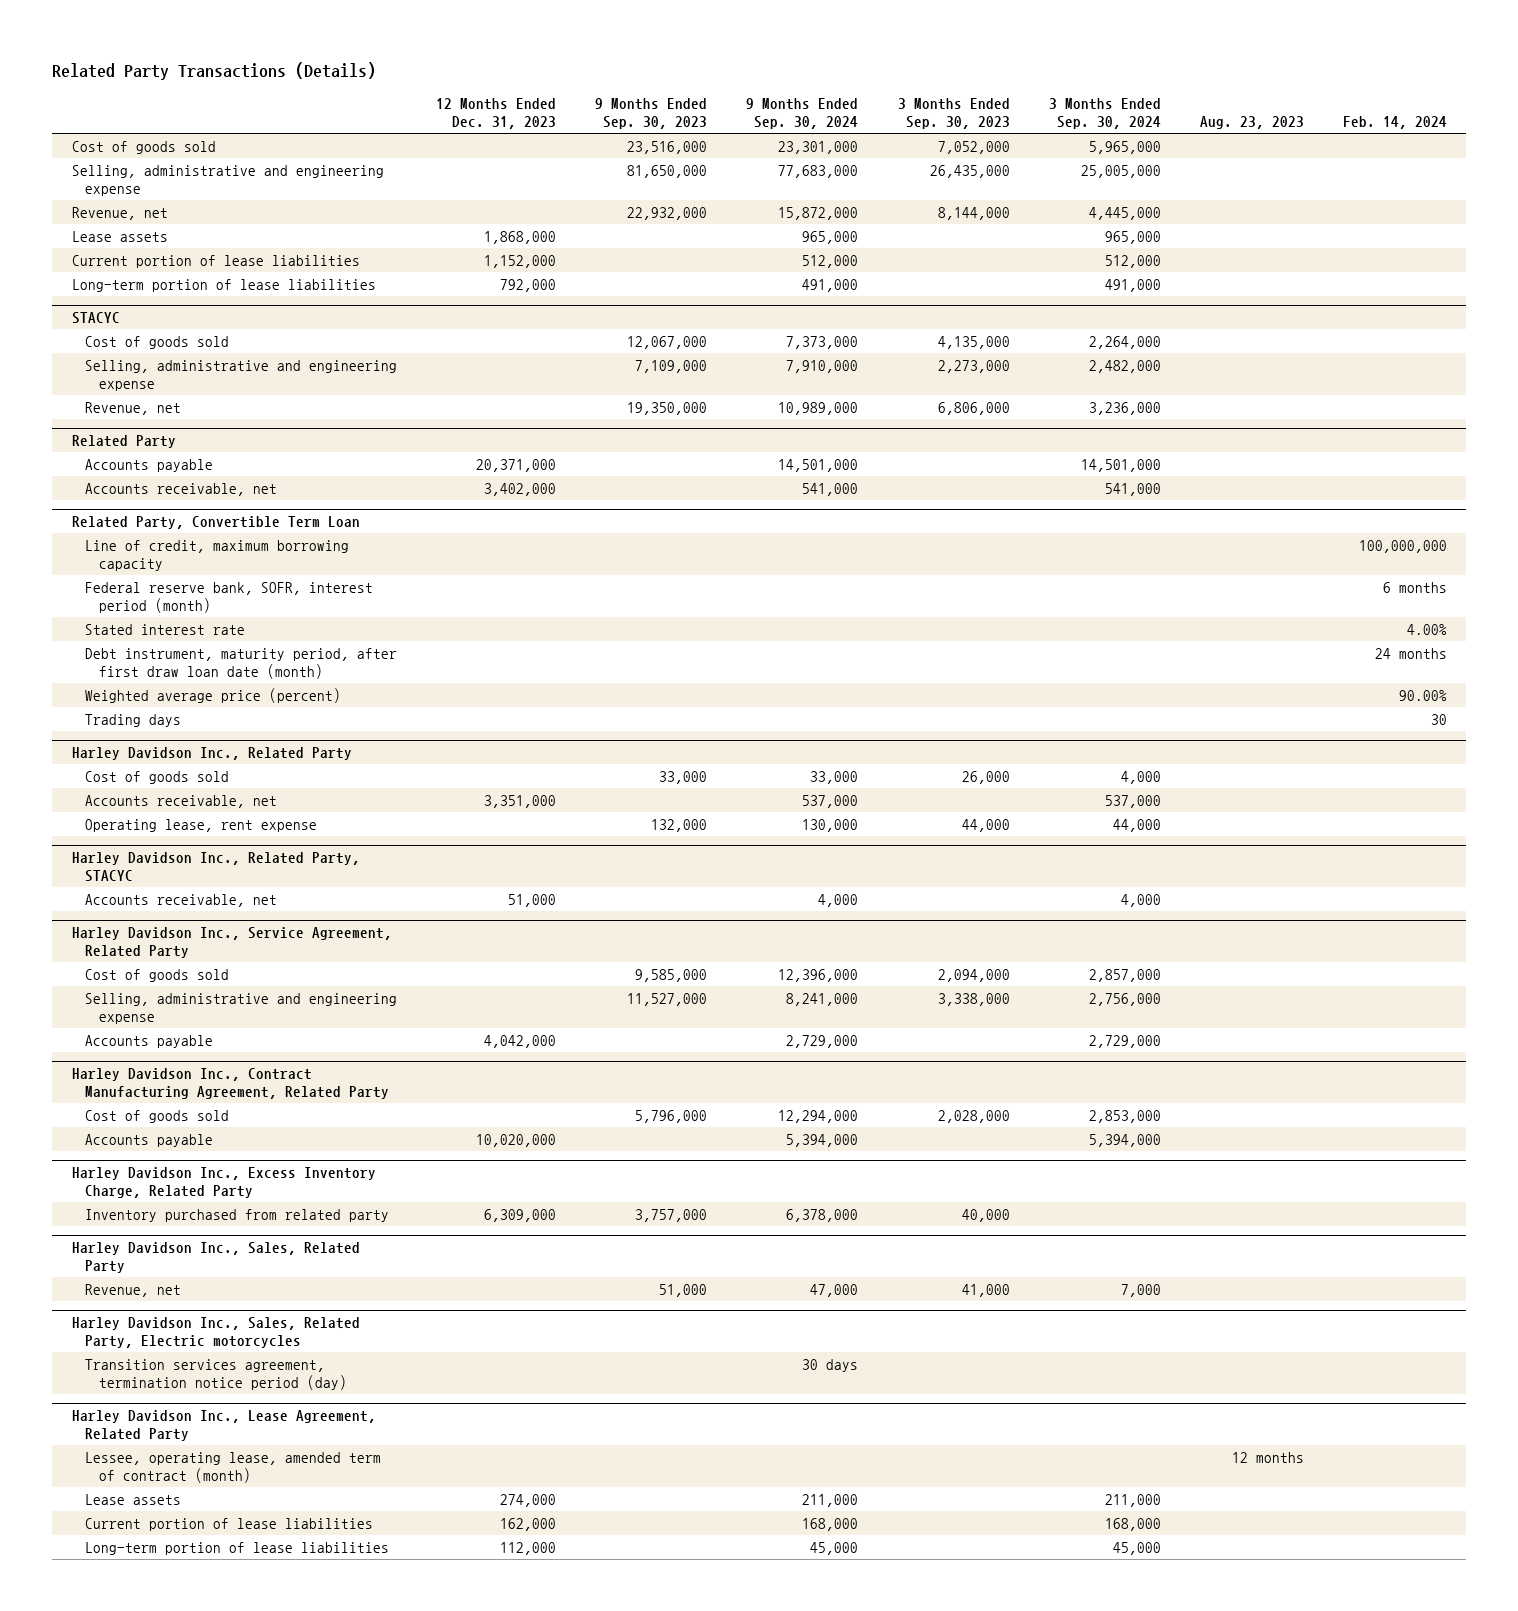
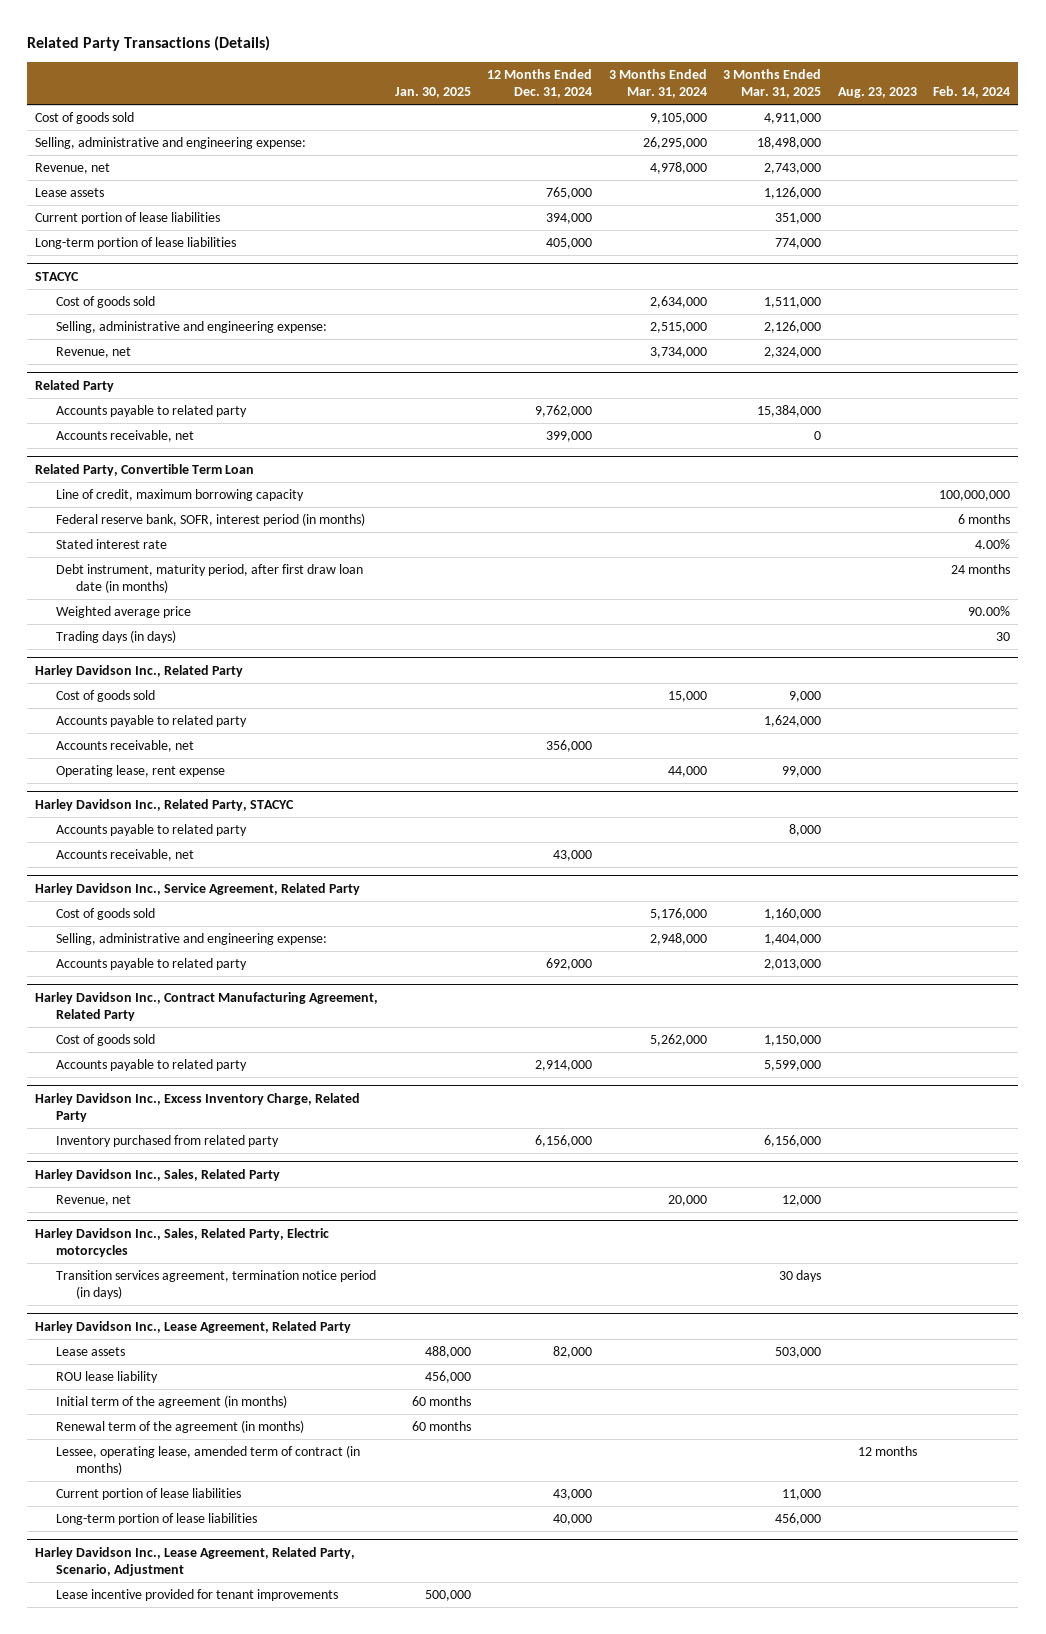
[436,97,557,129] 12 Months Ended Dec. 31, 2023 -> none
[595,97,708,129] 9 Months Ended Sep. 30, 2023 -> none
[746,97,859,129] 9 Months Ended Sep. 30, 2024 -> none
[897,97,1010,129] 3 Months Ended Sep. 30, 2023 -> none
[1048,97,1161,129] 3 Months Ended Sep. 30, 2024 -> none
none -> [394,87,471,99] Jan. 30, 2025
none -> [487,69,593,99] 12 Months Ended Dec. 31, 2024
none -> [608,69,707,99] 3 Months Ended Mar. 31, 2024
none -> [723,69,822,99] 3 Months Ended Mar. 31, 2025
[71,164,384,197] Selling, administrative and engineering expense -> [35,136,307,149] Selling, administrative and engineering expense:
[85,359,398,392] Selling, administrative and engineering expense -> [55,320,327,333] Selling, administrative and engineering expense:
[85,458,214,472] Accounts payable -> [55,404,247,417] Accounts payable to related party
[85,581,374,614] Federal reserve bank, SOFR, interest period (month) -> [55,512,365,526] Federal reserve bank, SOFR, interest period (in months)
[85,647,398,680] Debt instrument, maturity period, after first draw loan date (month) -> [55,563,363,594] Debt instrument, maturity period, after first draw loan date (in months)
[85,687,342,703] Weighted average price (percent) -> [55,605,191,618] Weighted average price
[85,713,182,727] Trading days -> [55,629,176,643] Trading days (in days)
none -> [55,714,247,727] Accounts payable to related party
none -> [55,823,247,836] Accounts payable to related party
[85,992,398,1025] Selling, administrative and engineering expense -> [55,932,327,945] Selling, administrative and engineering expense:
[85,1034,214,1048] Accounts payable -> [55,957,247,970] Accounts payable to related party
[85,1133,214,1147] Accounts payable -> [55,1058,247,1071] Accounts payable to related party
[85,1358,347,1391] Transition services agreement, termination notice period (day) -> [55,1269,376,1300] Transition services agreement, termination notice period (in days)
[85,1451,382,1484] Lessee, operating lease, amended term of contract (month) -> none
none -> [55,1370,158,1383] ROU lease liability
none -> [55,1394,287,1408] Initial term of the agreement (in months)
none -> [55,1419,304,1433] Renewal term of the agreement (in months)
none -> [55,1444,360,1476] Lessee, operating lease, amended term of contract (in months)
none -> [35,1546,356,1576] Harley Davidson Inc., Lease Agreement, Related Party, Scenario, Adjustment
none -> [55,1588,338,1601] Lease incentive provided for tenant improvements

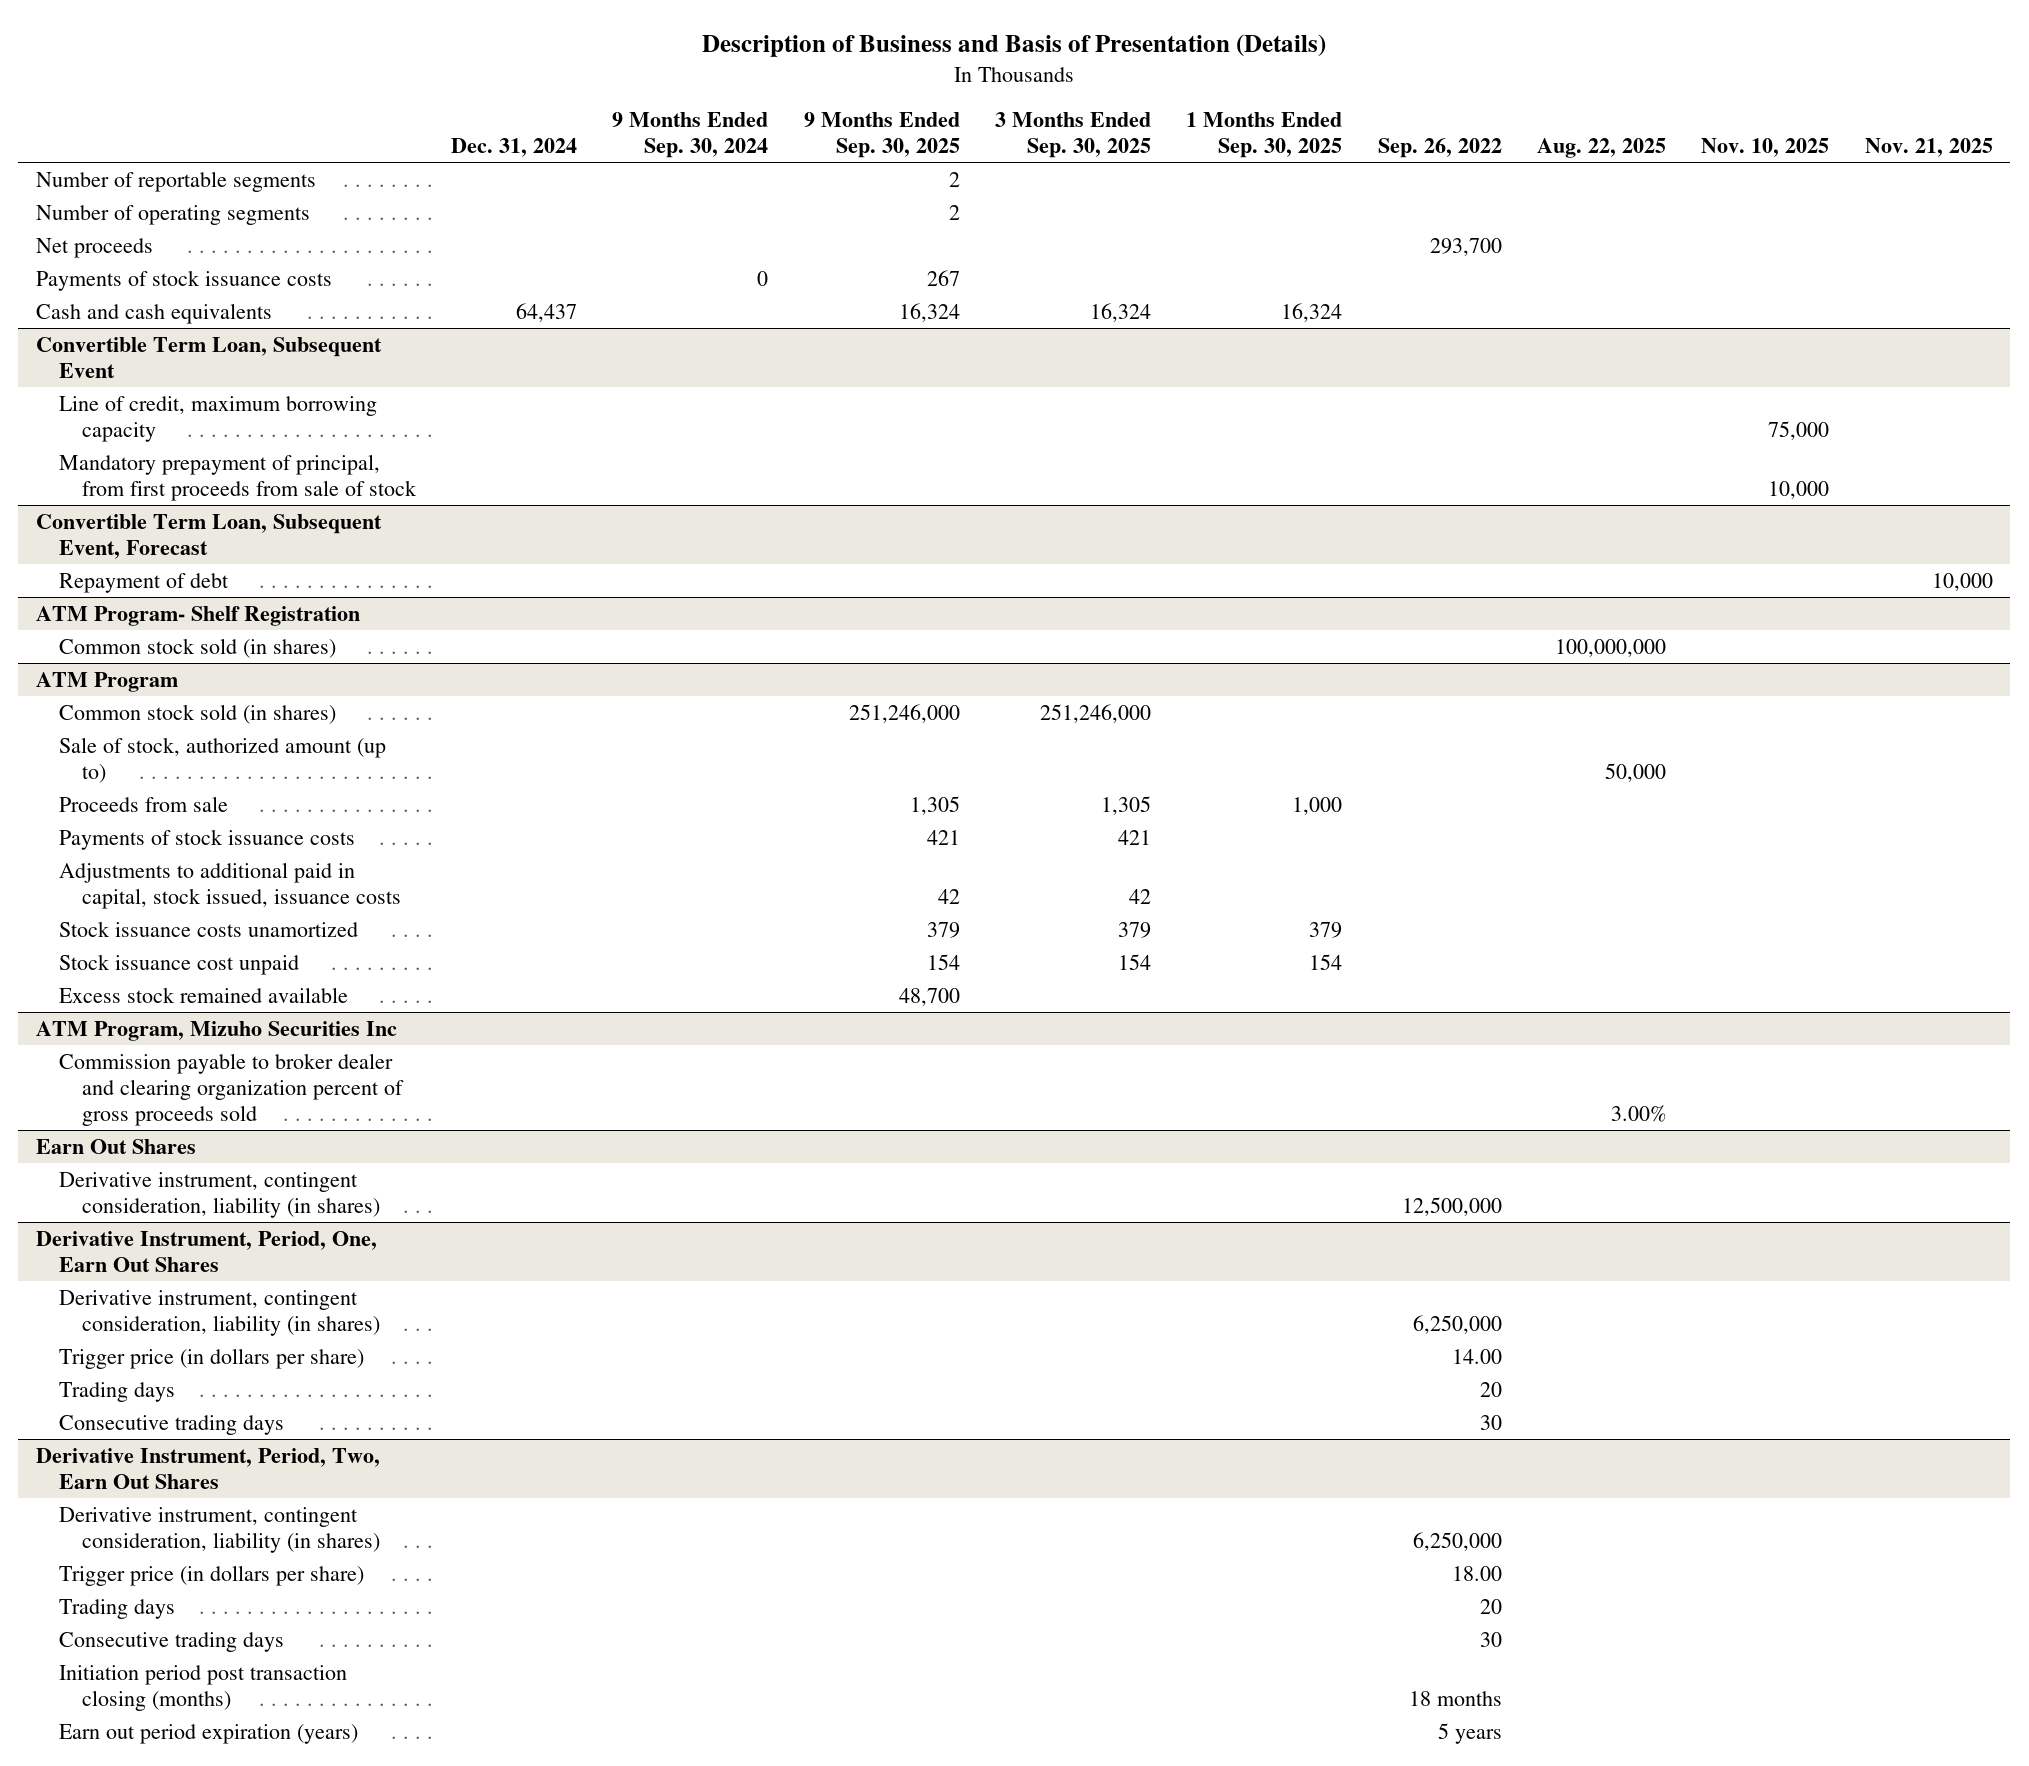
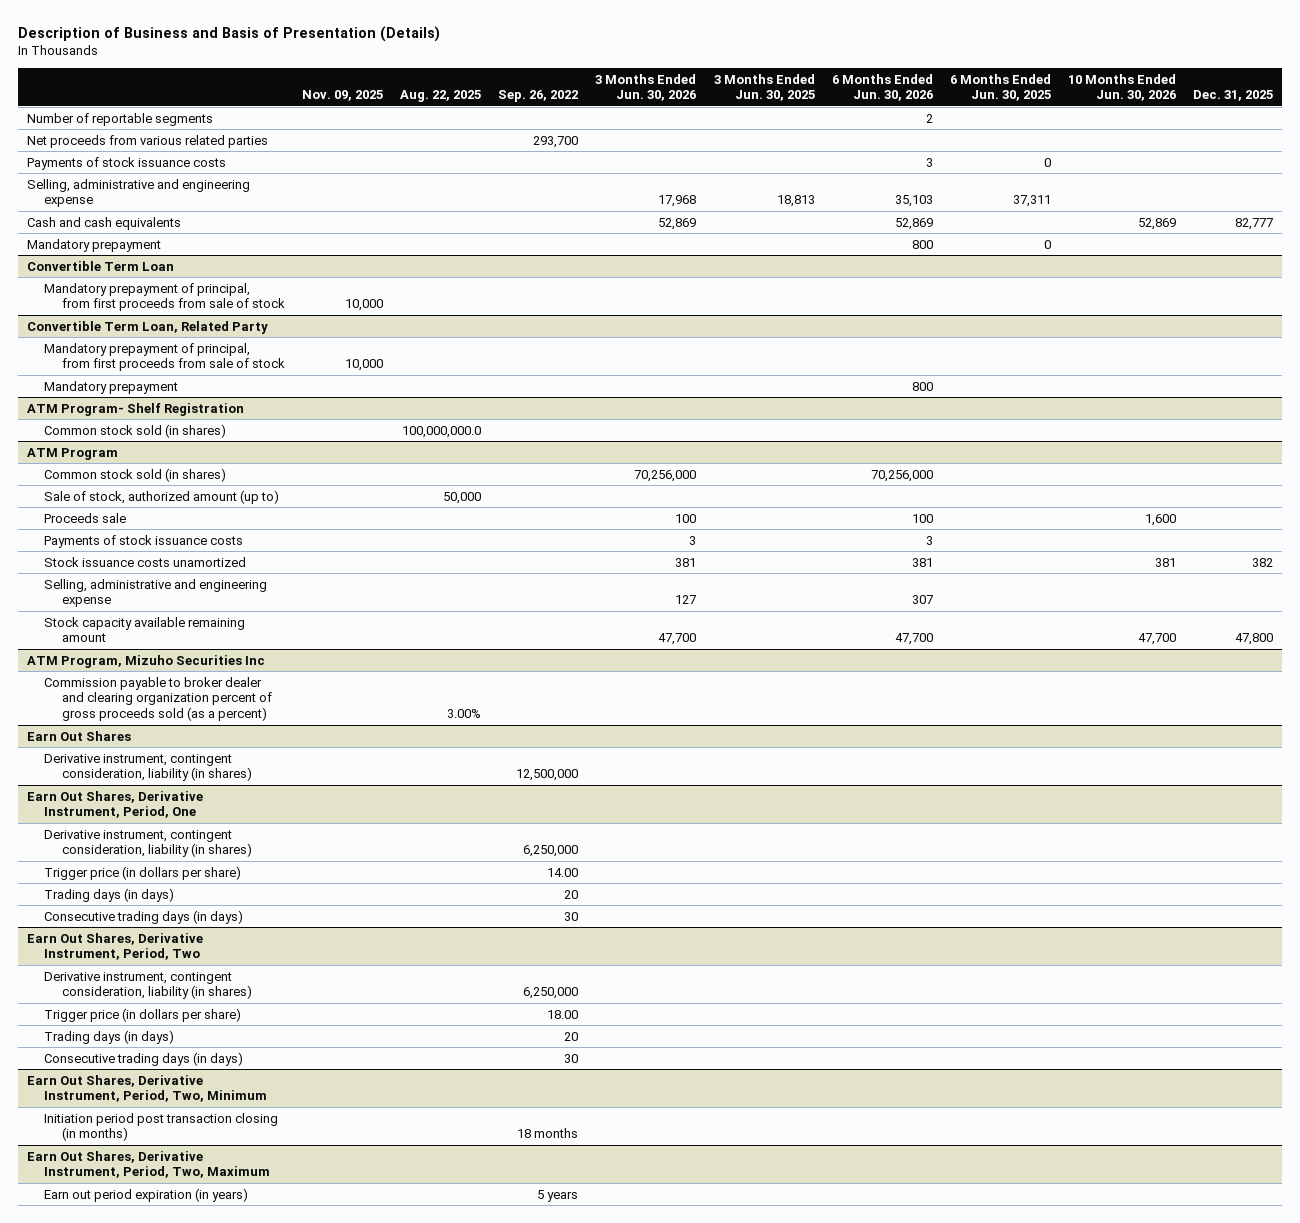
[450,138,577,158] Dec. 31, 2024 -> none
[612,112,769,159] 9 Months Ended Sep. 30, 2024 -> none
[803,112,960,159] 9 Months Ended Sep. 30, 2025 -> none
[994,112,1151,159] 3 Months Ended Sep. 30, 2025 -> none
[1186,112,1343,159] 1 Months Ended Sep. 30, 2025 -> none
[1701,138,1830,158] Nov. 10, 2025 -> none
[1864,138,1993,158] Nov. 21, 2025 -> none
none -> [301,90,383,102] Nov. 09, 2025
none -> [595,73,697,102] 3 Months Ended Jun. 30, 2026
none -> [713,73,815,102] 3 Months Ended Jun. 30, 2025
none -> [831,73,933,102] 6 Months Ended Jun. 30, 2026
none -> [949,73,1051,102] 6 Months Ended Jun. 30, 2025
none -> [1068,73,1177,102] 10 Months Ended Jun. 30, 2026
none -> [1193,90,1274,102] Dec. 31, 2025
[35,204,310,225] Number of operating segments -> none
[35,237,153,258] Net proceeds -> [26,134,268,148] Net proceeds from various related parties
none -> [26,178,250,208] Selling, administrative and engineering expense
[58,395,377,442] Line of credit, maximum borrowing capacity -> none
none -> [26,238,161,252] Mandatory prepayment
[35,336,382,378] Convertible Term Loan, Subsequent Event -> [26,260,174,271] Convertible Term Loan
[35,513,382,559] Convertible Term Loan, Subsequent Event, Forecast -> none
[58,572,229,593] Repayment of debt -> none
none -> [26,320,268,334] Convertible Term Loan, Related Party
none -> [44,342,285,372] Mandatory prepayment of principal, from first proceeds from sale of stock
none -> [44,380,179,394] Mandatory prepayment
[1555,638,1667,657] 100,000,000 -> [402,425,482,438] 100,000,000.0
[58,795,228,812] Proceeds from sale -> [44,512,127,523] Proceeds sale
[58,861,401,909] Adjustments to additional paid in capital, stock issued, issuance costs -> none
[58,953,299,975] Stock issuance cost unpaid -> none
none -> [44,578,268,608] Selling, administrative and engineering expense
[58,986,348,1003] Excess stock remained available -> [44,616,246,643] Stock capacity available remaining amount
[58,1052,404,1126] Commission payable to broker dealer and clearing organization percent of gross proceeds sold -> [44,676,272,722] Commission payable to broker dealer and clearing organization percent of gross proceeds sold (as a percent)
[35,1230,377,1272] Derivative Instrument, Period, One, Earn Out Shares -> [26,790,203,819] Earn Out Shares, Derivative Instrument, Period, One
[58,1381,175,1402] Trading days -> [44,887,175,902] Trading days (in days)
[58,1414,284,1435] Consecutive trading days -> [44,909,244,924] Consecutive trading days (in days)
[35,1447,380,1489] Derivative Instrument, Period, Two, Earn Out Shares -> [26,932,203,961] Earn Out Shares, Derivative Instrument, Period, Two
[58,1664,347,1711] Initiation period post transaction closing (months) -> none
[58,1723,358,1744] Earn out period expiration (years) -> none
[58,1598,175,1619] Trading days -> [44,1029,175,1044] Trading days (in days)
[58,1631,284,1652] Consecutive trading days -> [44,1051,244,1066] Consecutive trading days (in days)
none -> [26,1074,268,1103] Earn Out Shares, Derivative Instrument, Period, Two, Minimum
none -> [44,1112,279,1142] Initiation period post transaction closing (in months)
none -> [26,1150,271,1179] Earn Out Shares, Derivative Instrument, Period, Two, Maximum
none -> [44,1187,249,1202] Earn out period expiration (in years)

